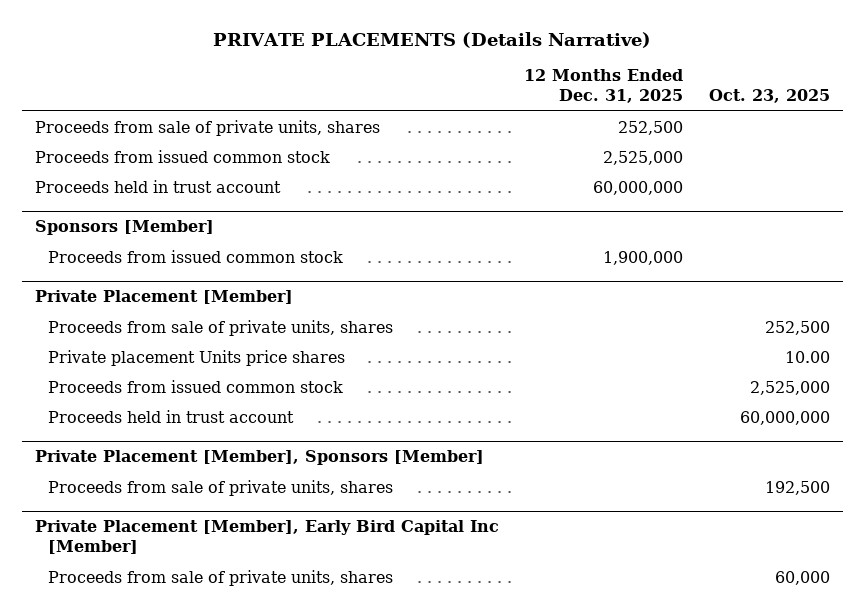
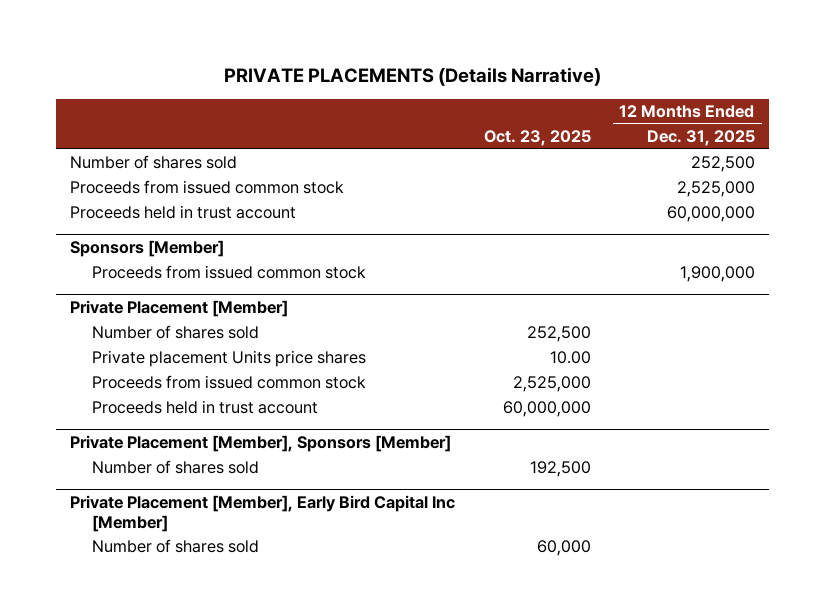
[34,119,380,136] Proceeds from sale of private units, shares -> [70,155,238,170] Number of shares sold
[47,319,393,336] Proceeds from sale of private units, shares -> [91,325,259,340] Number of shares sold
[47,479,393,496] Proceeds from sale of private units, shares -> [91,460,259,475] Number of shares sold
[47,569,393,586] Proceeds from sale of private units, shares -> [91,539,259,554] Number of shares sold

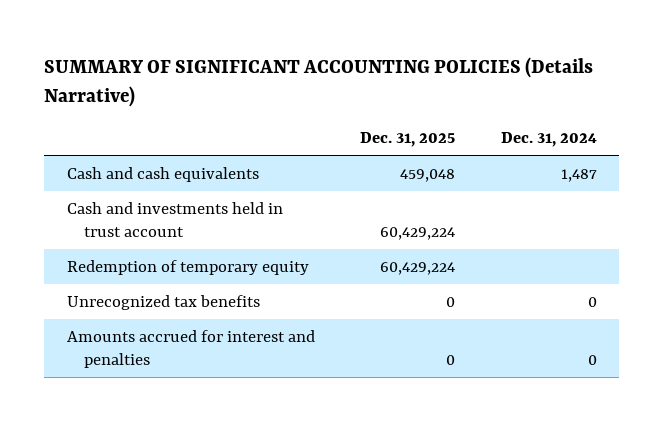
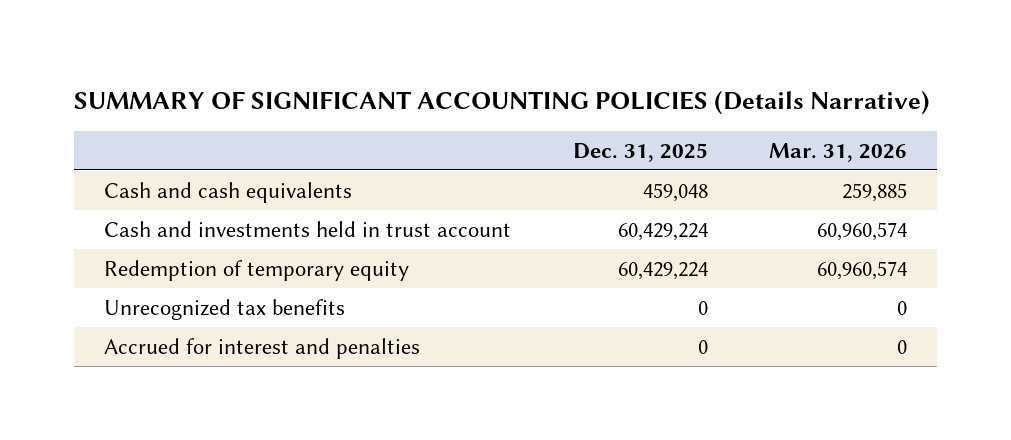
[500,131,597,147] Dec. 31, 2024 -> none
none -> [768,142,907,162] Mar. 31, 2026
[66,329,315,368] Amounts accrued for interest and penalties -> [104,337,421,359] Accrued for interest and penalties

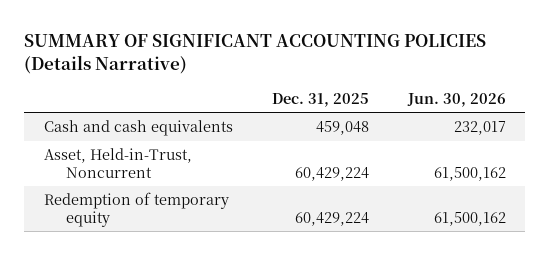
[768,142,907,162] Mar. 31, 2026 -> none
none -> [406,92,506,107] Jun. 30, 2026
[104,220,512,237] Cash and investments held in trust account -> [43,148,192,178] Asset, Held-in-Trust, Noncurrent
[104,298,346,320] Unrecognized tax benefits -> none
[104,337,421,359] Accrued for interest and penalties -> none

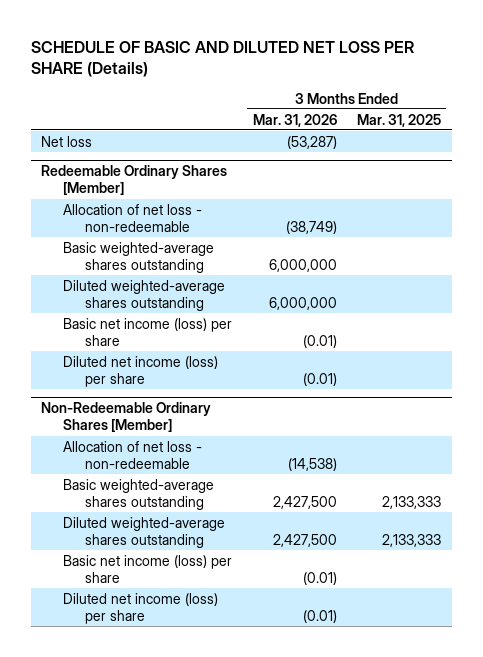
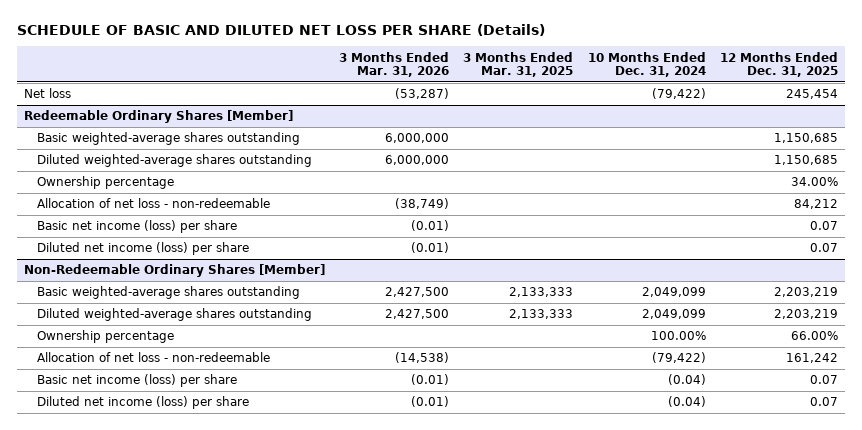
none -> [587,51,706,78] 10 Months Ended Dec. 31, 2024
none -> [719,51,838,78] 12 Months Ended Dec. 31, 2025
none -> [36,176,174,190] Ownership percentage
[63,203,203,232] Allocation of net loss - non-redeemable -> [36,198,270,209] Allocation of net loss - non-redeemable
none -> [36,330,174,344] Ownership percentage
[63,440,203,469] Allocation of net loss - non-redeemable -> [36,352,270,363] Allocation of net loss - non-redeemable

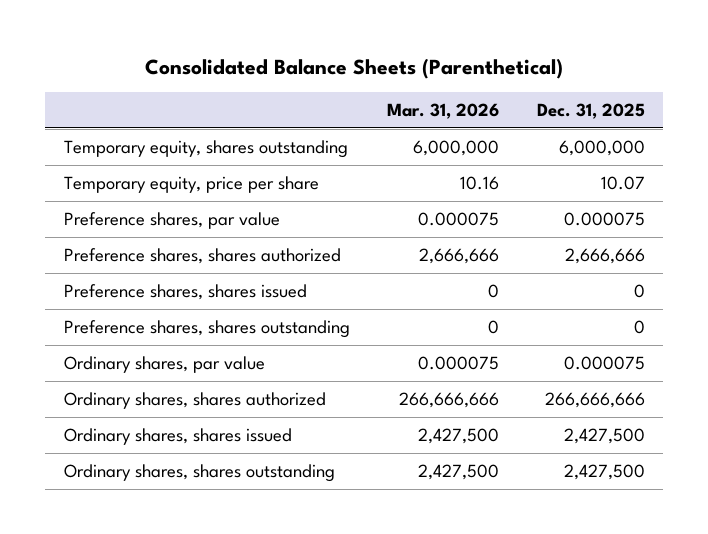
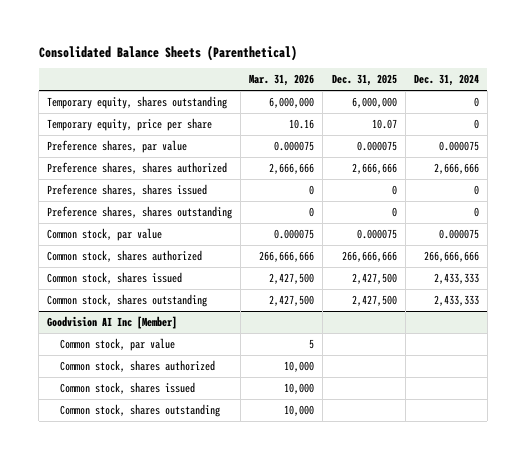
none -> [413,74,479,87] Dec. 31, 2024
[63,355,265,373] Ordinary shares, par value -> [47,228,163,242] Common stock, par value
[63,391,326,409] Ordinary shares, shares authorized -> [47,250,203,263] Common stock, shares authorized
[63,427,292,445] Ordinary shares, shares issued -> [47,272,183,285] Common stock, shares issued
[63,463,335,482] Ordinary shares, shares outstanding -> [47,294,208,308] Common stock, shares outstanding
none -> [47,316,178,330] Goodvision AI Inc [Member]
none -> [60,338,176,352] Common stock, par value
none -> [60,360,216,373] Common stock, shares authorized
none -> [60,382,196,395] Common stock, shares issued
none -> [60,404,221,418] Common stock, shares outstanding

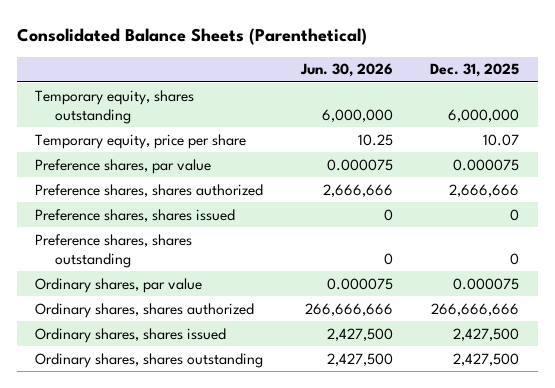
[249,74,315,87] Mar. 31, 2026 -> none
[413,74,479,87] Dec. 31, 2024 -> none
none -> [299,63,393,78] Jun. 30, 2026
[47,316,178,330] Goodvision AI Inc [Member] -> none
[60,338,176,352] Common stock, par value -> none
[60,360,216,373] Common stock, shares authorized -> none
[60,382,196,395] Common stock, shares issued -> none
[60,404,221,418] Common stock, shares outstanding -> none
[47,228,163,242] Common stock, par value -> [35,277,203,293] Ordinary shares, par value
[47,250,203,263] Common stock, shares authorized -> [35,302,255,318] Ordinary shares, shares authorized
[47,272,183,285] Common stock, shares issued -> [35,327,227,343] Ordinary shares, shares issued
[47,294,208,308] Common stock, shares outstanding -> [35,352,264,368] Ordinary shares, shares outstanding

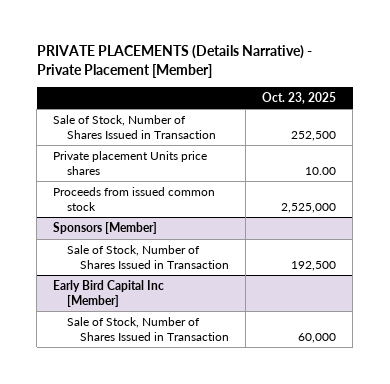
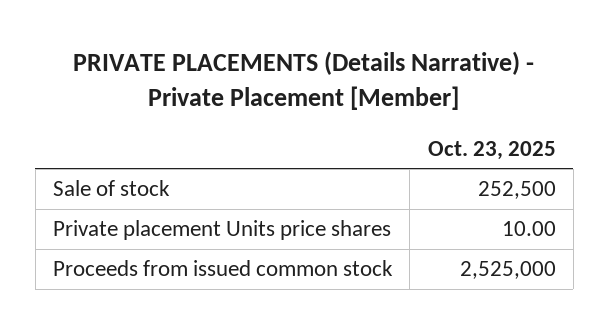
[53,115,216,139] Sale of Stock, Number of Shares Issued in Transaction -> [53,180,171,197] Sale of stock
[53,222,158,235] Sponsors [Member] -> none
[66,245,230,269] Sale of Stock, Number of Shares Issued in Transaction -> none
[53,280,165,307] Early Bird Capital Inc [Member] -> none
[66,317,230,341] Sale of Stock, Number of Shares Issued in Transaction -> none

